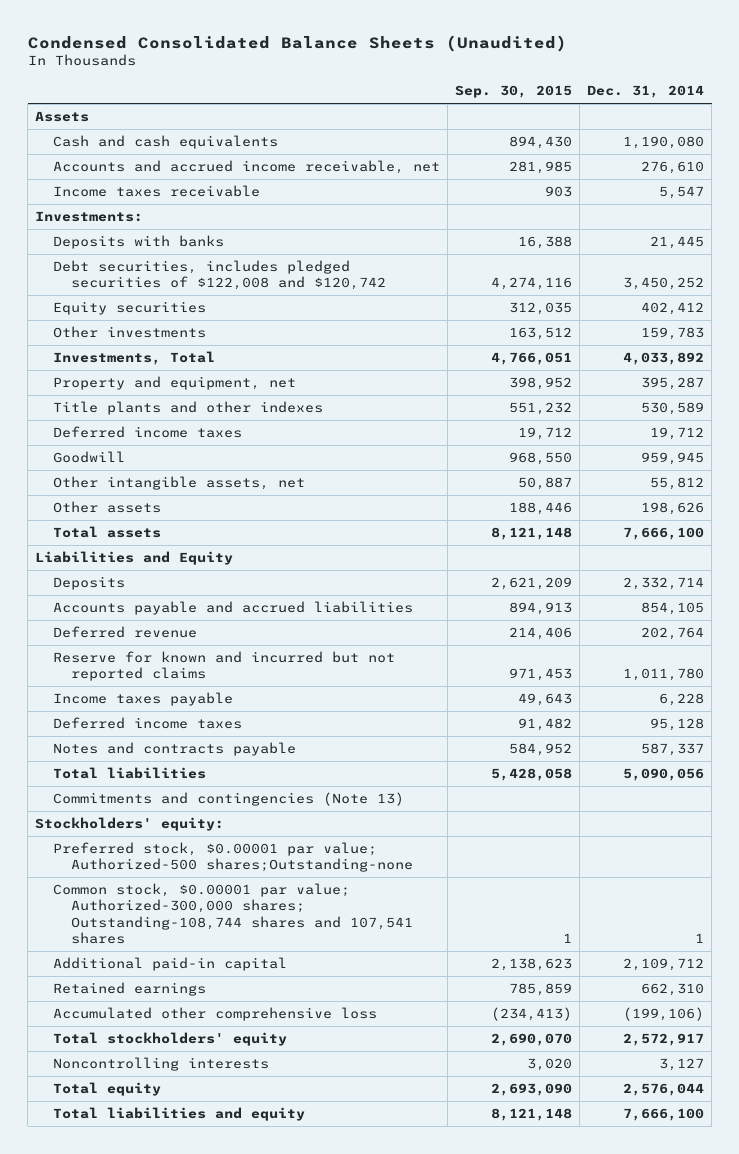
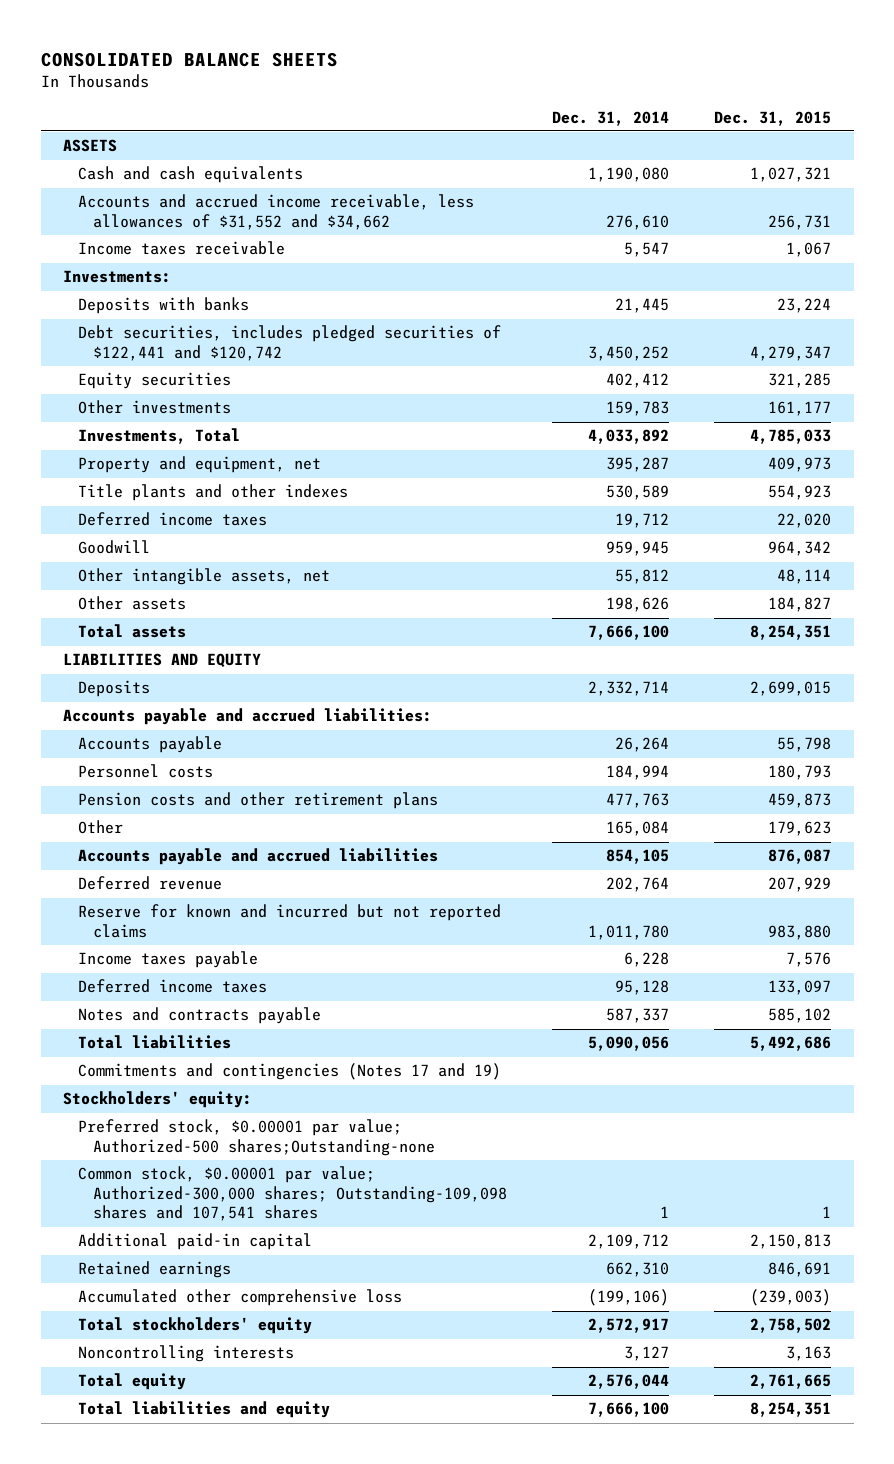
[27,34,567,52] Condensed Consolidated Balance Sheets (Unaudited) -> [40,51,338,67] CONSOLIDATED BALANCE SHEETS
[455,85,573,99] Sep. 30, 2015 -> none
none -> [714,110,832,126] Dec. 31, 2015
[35,110,90,122] Assets -> [63,139,118,153] ASSETS
[52,159,440,174] Accounts and accrued income receivable, net -> [78,194,475,230] Accounts and accrued income receivable, less allowances of $31,552 and $34,662
[52,259,386,291] Debt securities, includes pledged securities of $122,008 and $120,742 -> [78,325,502,361] Debt securities, includes pledged securities of $122,441 and $120,742
[35,550,234,565] Liabilities and Equity -> [63,653,262,669] LIABILITIES AND EQUITY
none -> [63,708,433,726] Accounts payable and accrued liabilities:
none -> [78,736,223,754] Accounts payable
none -> [78,764,214,779] Personnel costs
none -> [78,792,439,810] Pension costs and other retirement plans
none -> [78,820,124,835] Other
[52,791,404,806] Commitments and contingencies (Note 13) -> [78,1063,502,1081] Commitments and contingencies (Notes 17 and 19)
[52,882,413,944] Common stock, $0.00001 par value; Authorized-300,000 shares; Outstanding-108,744 shares and 107,541 shares -> [78,1166,508,1222] Common stock, $0.00001 par value; Authorized-300,000 shares; Outstanding-109,098 shares and 107,541 shares

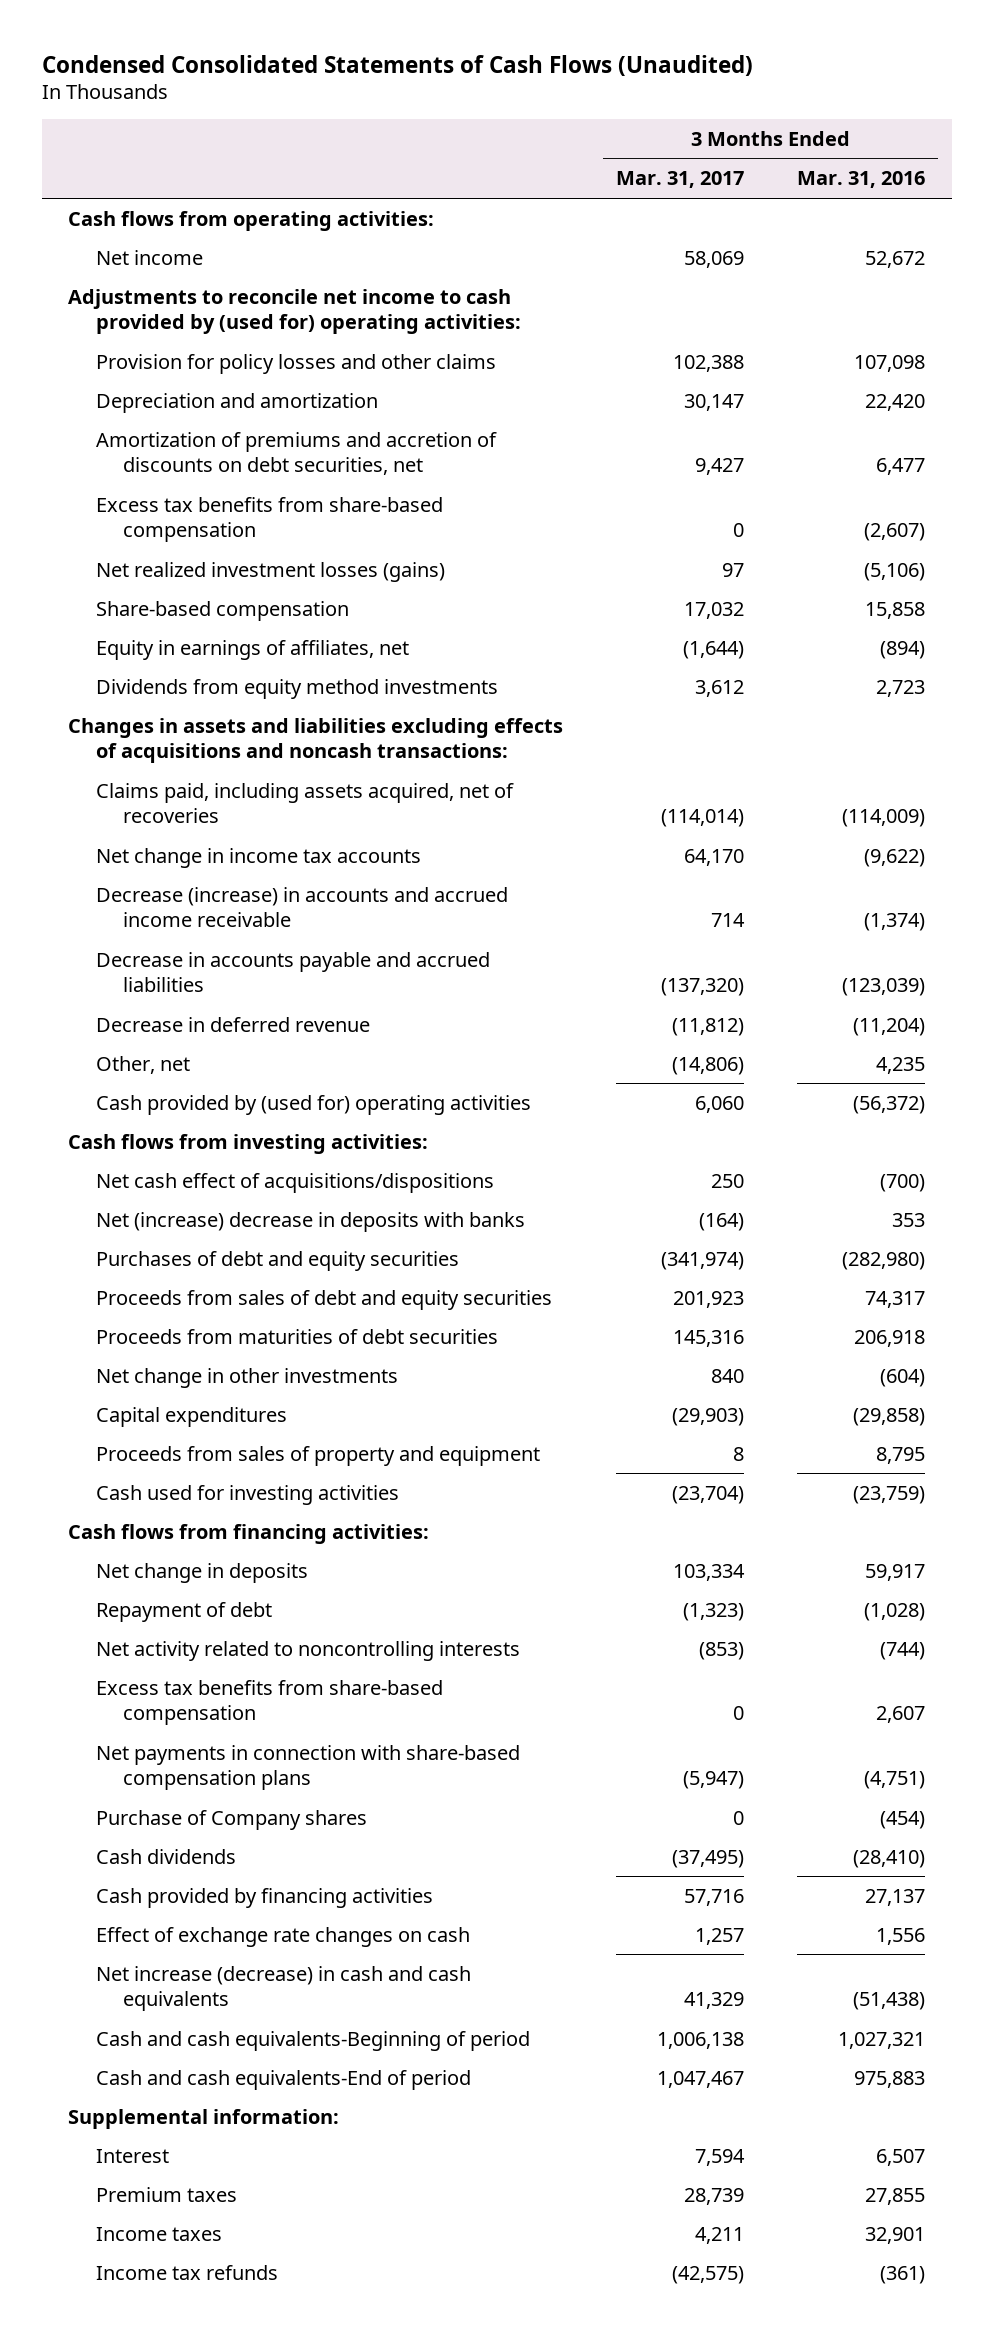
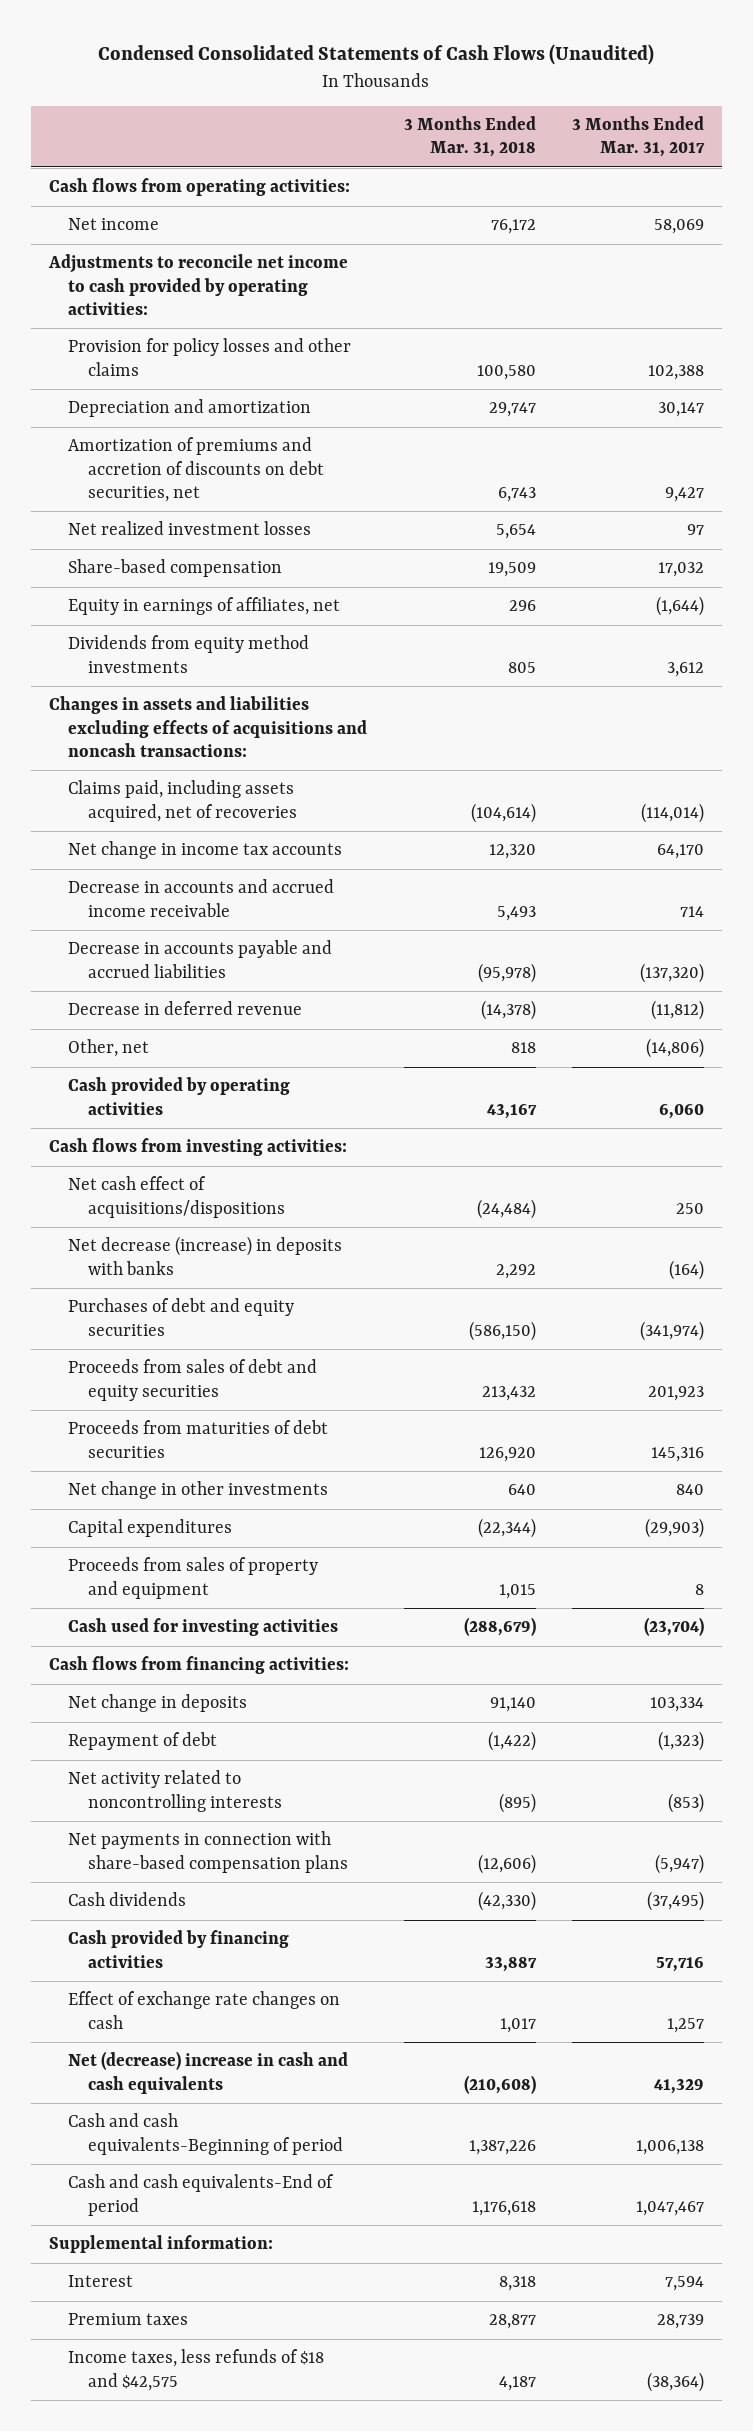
[797,171,926,189] Mar. 31, 2016 -> none
none -> [403,116,536,158] 3 Months Ended Mar. 31, 2018
[68,288,521,335] Adjustments to reconcile net income to cash provided by (used for) operating activities: -> [47,254,348,315] Adjustments to reconcile net income to cash provided by operating activities:
[95,496,443,543] Excess tax benefits from share-based compensation -> none
[95,561,445,582] Net realized investment losses (gains) -> [68,521,312,536] Net realized investment losses
[95,886,508,928] Decrease (increase) in accounts and accrued income receivable -> [68,879,335,917] Decrease in accounts and accrued income receivable
[95,1094,531,1115] Cash provided by (used for) operating activities -> [68,1077,291,1115] Cash provided by operating activities
[95,1211,525,1232] Net (increase) decrease in deposits with banks -> [68,1236,343,1275] Net decrease (increase) in deposits with banks
[95,1679,443,1726] Excess tax benefits from share-based compensation -> none
[95,1809,367,1830] Purchase of Company shares -> none
[95,1965,471,2012] Net increase (decrease) in cash and cash equivalents -> [68,2051,349,2094] Net (decrease) increase in cash and cash equivalents
[95,2226,222,2241] Income taxes -> none
[95,2264,278,2280] Income tax refunds -> none
none -> [68,2349,325,2391] Income taxes, less refunds of $18 and $42,575

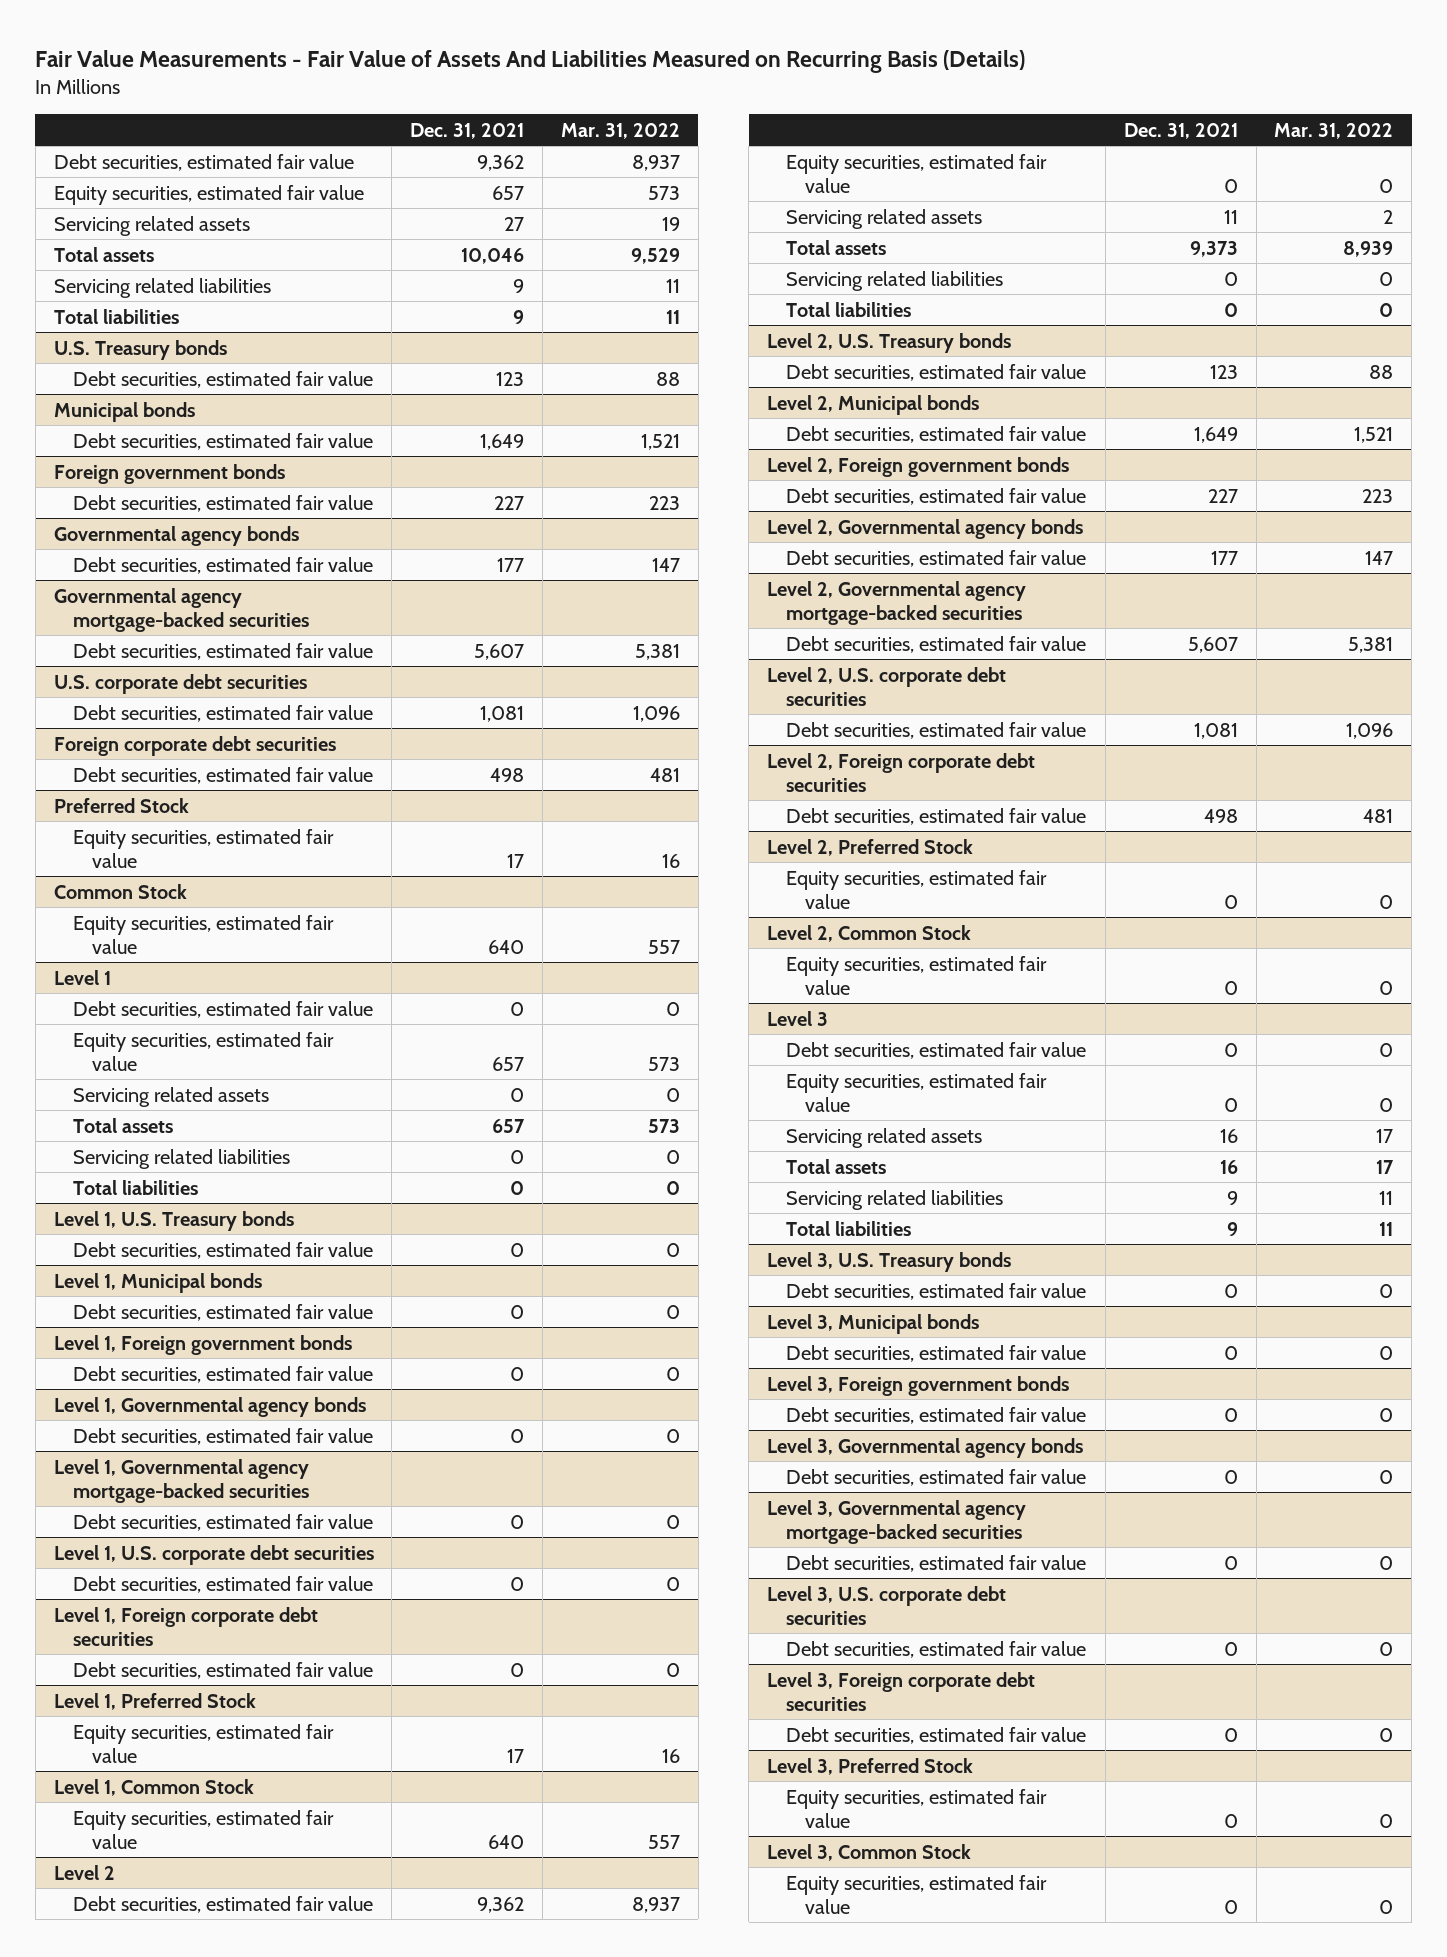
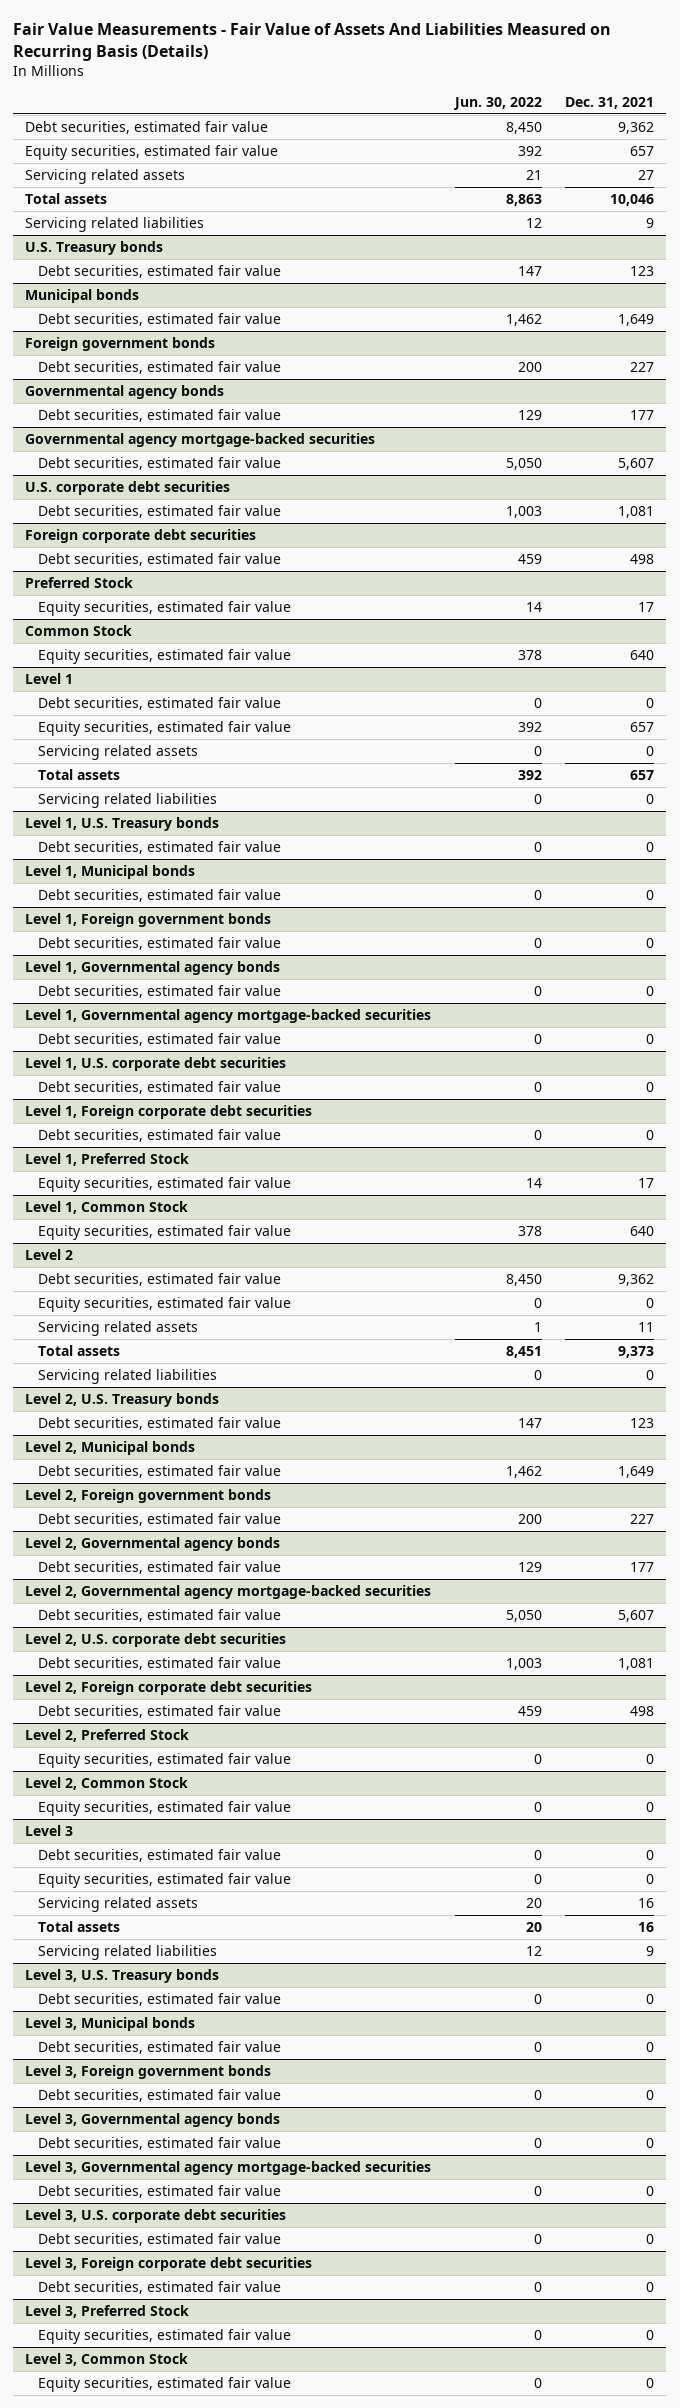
[560,122,680,139] Mar. 31, 2022 -> none
none -> [452,97,542,111] Jun. 30, 2022
[53,308,179,324] Total liabilities -> none
[72,1179,198,1195] Total liabilities -> none
[786,301,912,317] Total liabilities -> none
[786,1220,912,1236] Total liabilities -> none

